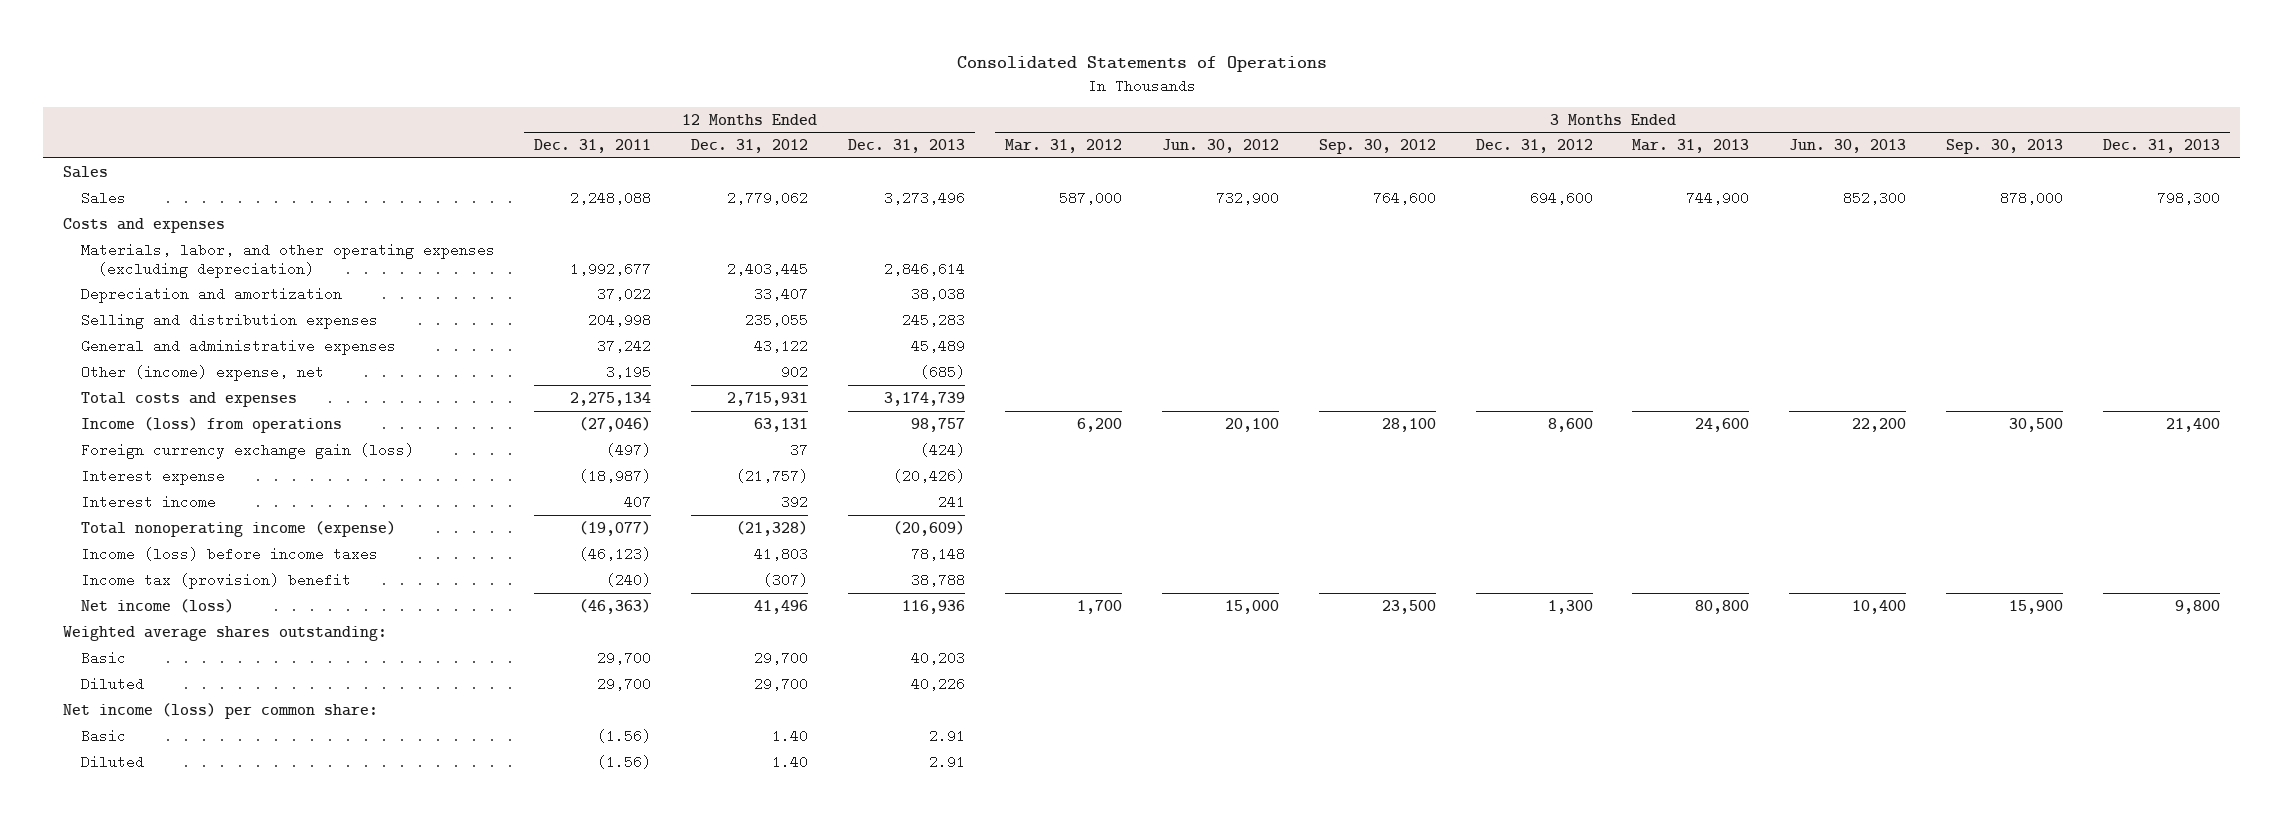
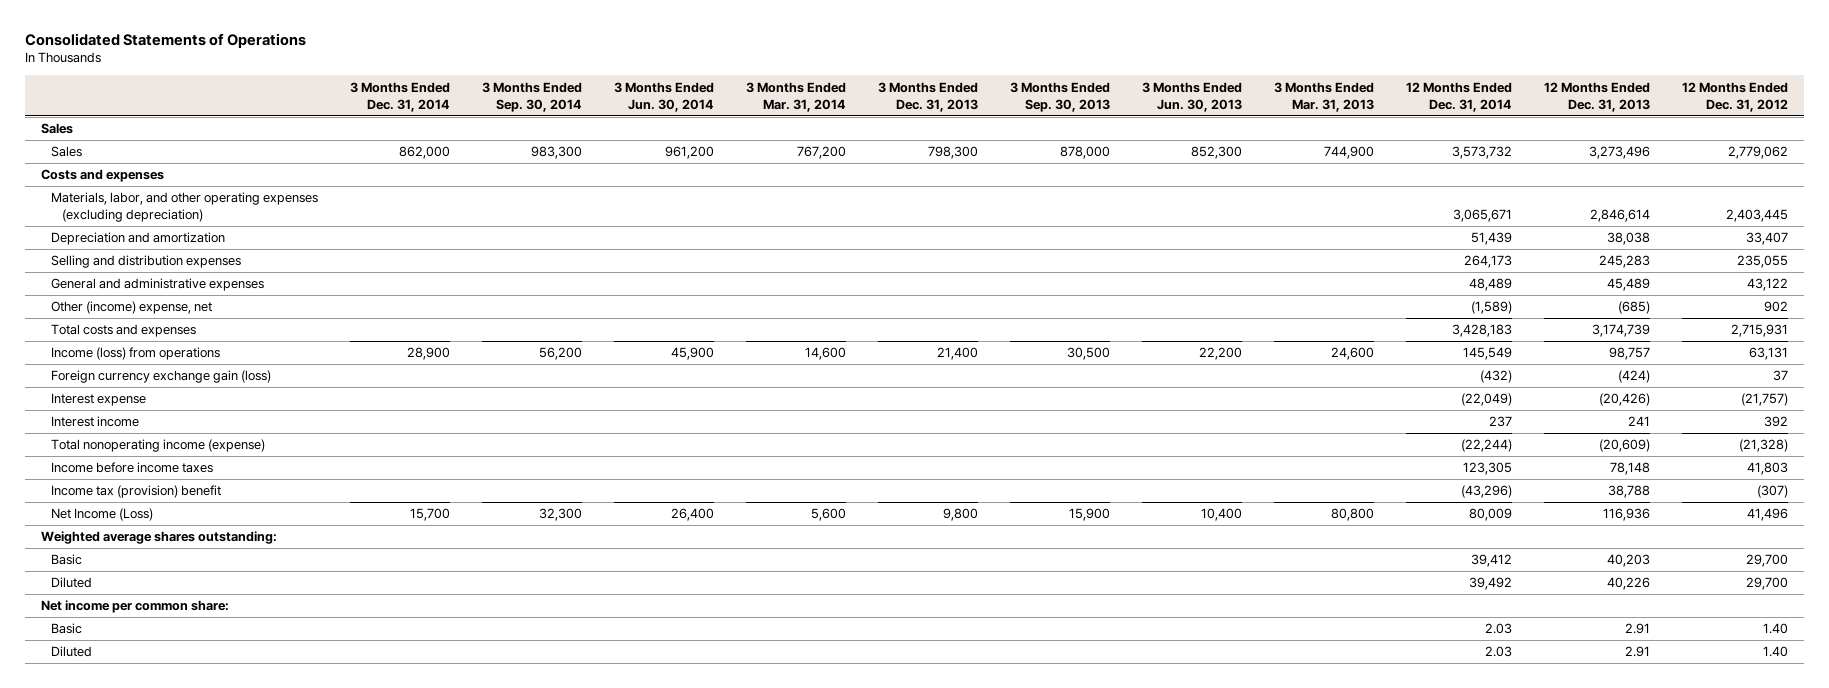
[534,139,652,154] Dec. 31, 2011 -> none
[1005,139,1123,154] Mar. 31, 2012 -> none
[1161,139,1279,154] Jun. 30, 2012 -> none
[1318,139,1436,155] Sep. 30, 2012 -> none
[1475,139,1593,154] Dec. 31, 2012 -> none
none -> [350,81,451,112] 3 Months Ended Dec. 31, 2014
none -> [482,81,583,112] 3 Months Ended Sep. 30, 2014
none -> [614,81,715,112] 3 Months Ended Jun. 30, 2014
none -> [746,81,847,112] 3 Months Ended Mar. 31, 2014
none -> [1406,81,1513,112] 12 Months Ended Dec. 31, 2014
[80,546,378,561] Income (loss) before income taxes -> [51,462,214,474] Income before income taxes
[80,598,234,613] Net income (loss) -> [51,508,154,522] Net Income (Loss)
[63,702,379,719] Net income (loss) per common share: -> [40,600,229,614] Net income per common share:

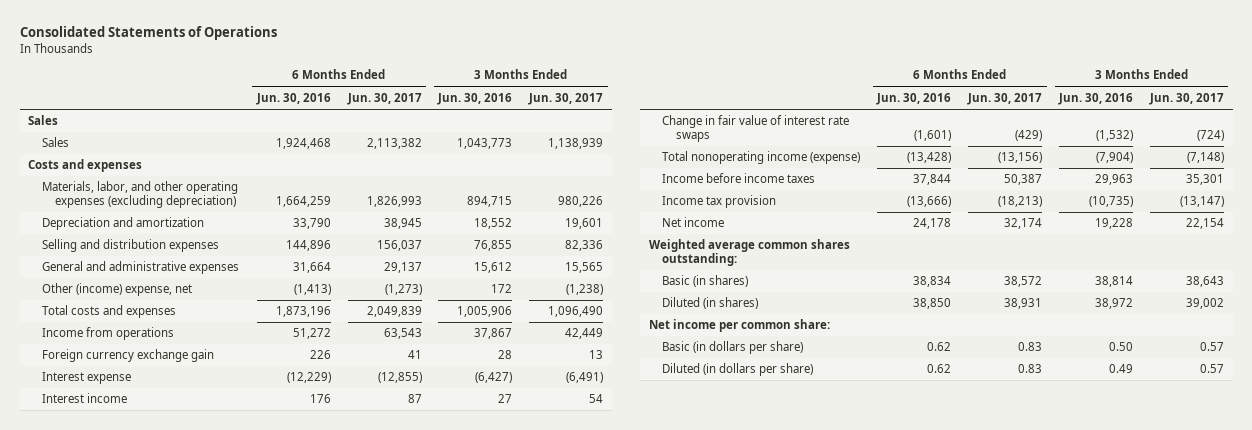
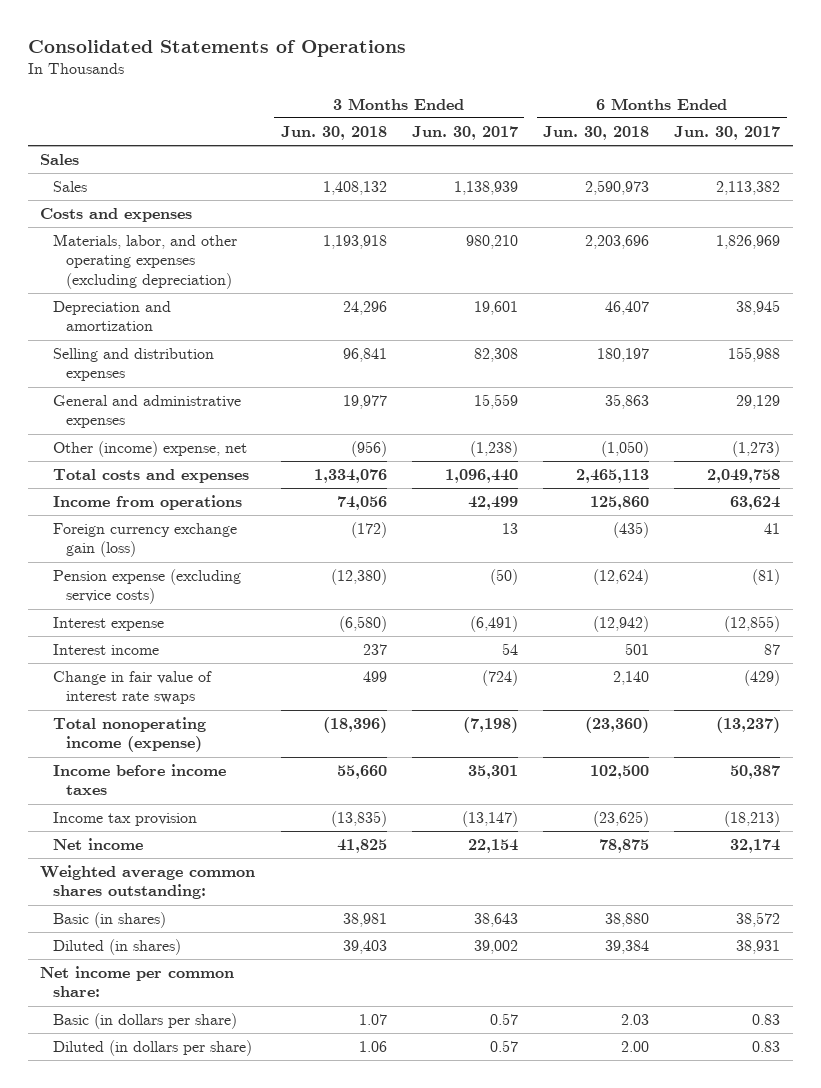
[255,92,331,105] Jun. 30, 2016 -> none
[437,92,513,105] Jun. 30, 2016 -> none
none -> [280,126,387,141] Jun. 30, 2018
none -> [543,126,650,141] Jun. 30, 2018
[366,195,422,207] 1,826,993 -> [716,235,781,250] 1,826,969
[558,195,604,207] 980,226 -> [465,235,518,250] 980,210
[376,240,422,252] 156,037 -> [728,347,781,363] 155,988
[565,240,604,252] 82,336 -> [473,348,518,363] 82,308
[383,262,422,274] 29,137 -> [736,395,781,410] 29,129
[565,262,604,274] 15,565 -> [473,394,518,410] 15,559
[366,306,422,318] 2,049,839 -> [707,469,781,484] 2,049,758
[548,306,604,318] 1,096,490 -> [444,469,518,484] 1,096,440
[383,328,422,340] 63,543 -> [730,496,781,511] 63,624
[565,328,604,340] 42,449 -> [467,496,518,511] 42,499
[41,349,214,363] Foreign currency exchange gain -> [53,523,238,558] Foreign currency exchange gain (loss)
none -> [53,569,242,605] Pension expense (excluding service costs)
[998,152,1043,164] (13,156) -> [716,717,781,734] (13,237)
[1187,152,1225,164] (7,148) -> [462,717,518,734] (7,198)

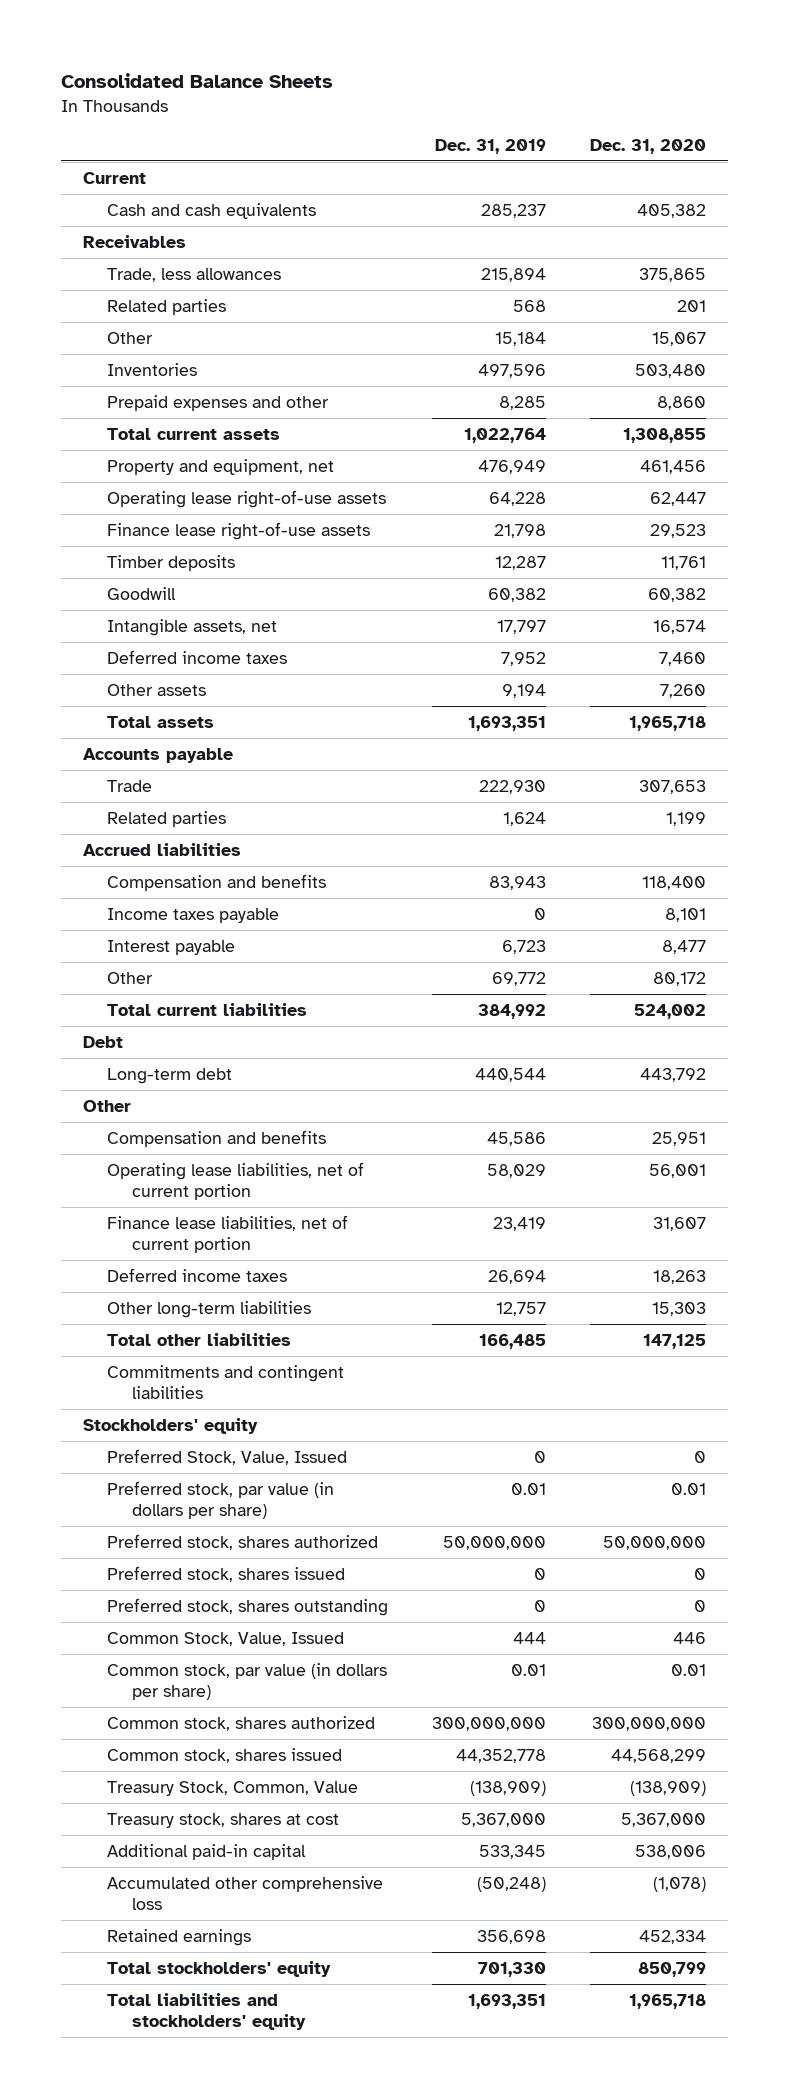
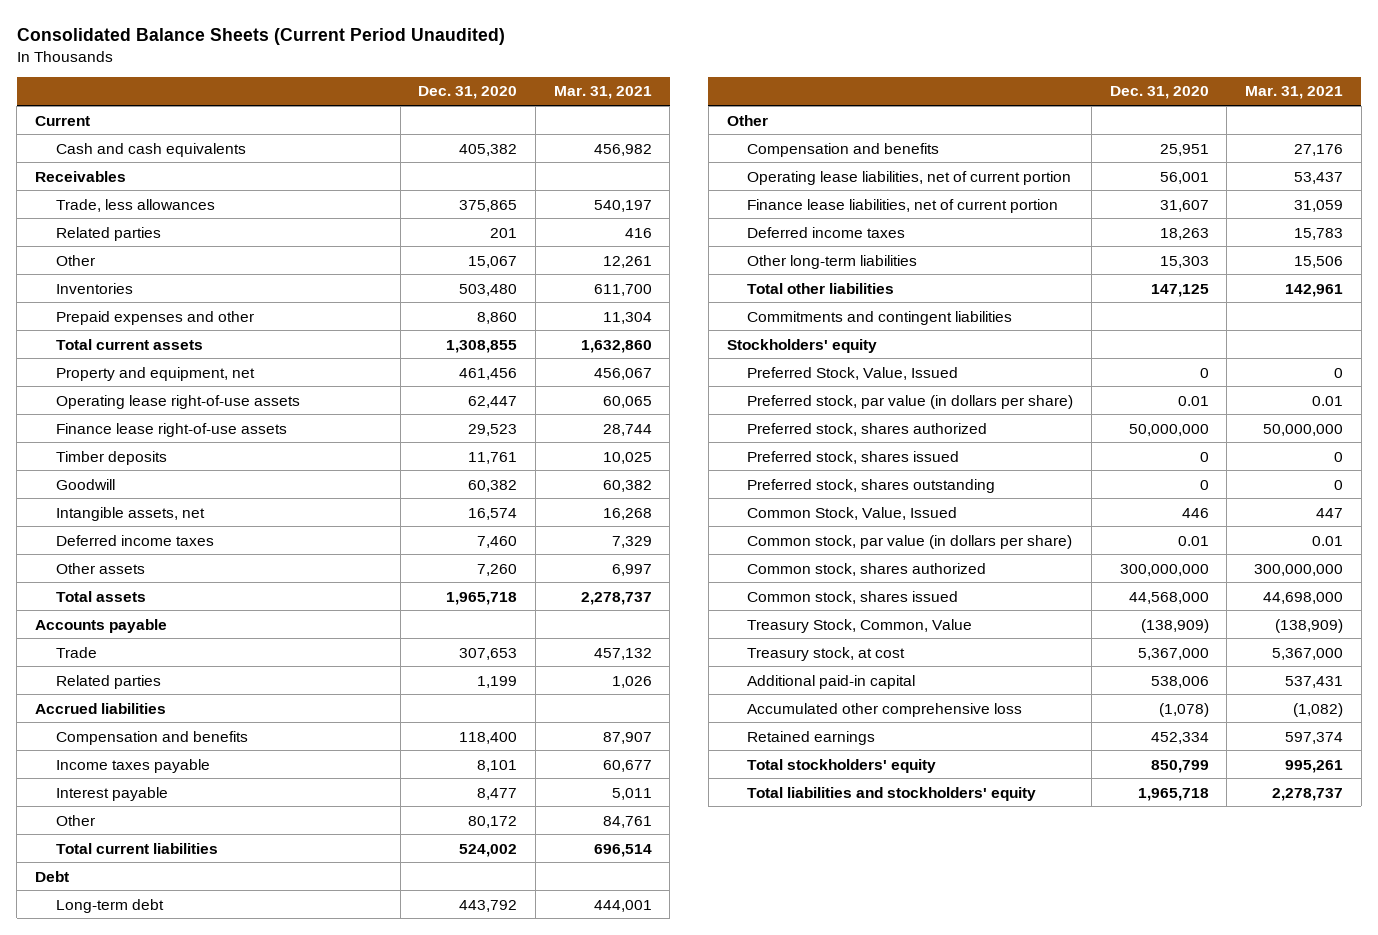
[61,73,334,89] Consolidated Balance Sheets -> [16,27,505,45] Consolidated Balance Sheets (Current Period Unaudited)
[435,139,547,155] Dec. 31, 2019 -> none
none -> [553,86,652,100] Mar. 31, 2021
[610,1748,706,1763] 44,568,299 -> [1128,591,1209,604] 44,568,000
[107,1812,340,1828] Treasury stock, shares at cost -> [747,646,906,661] Treasury stock, at cost

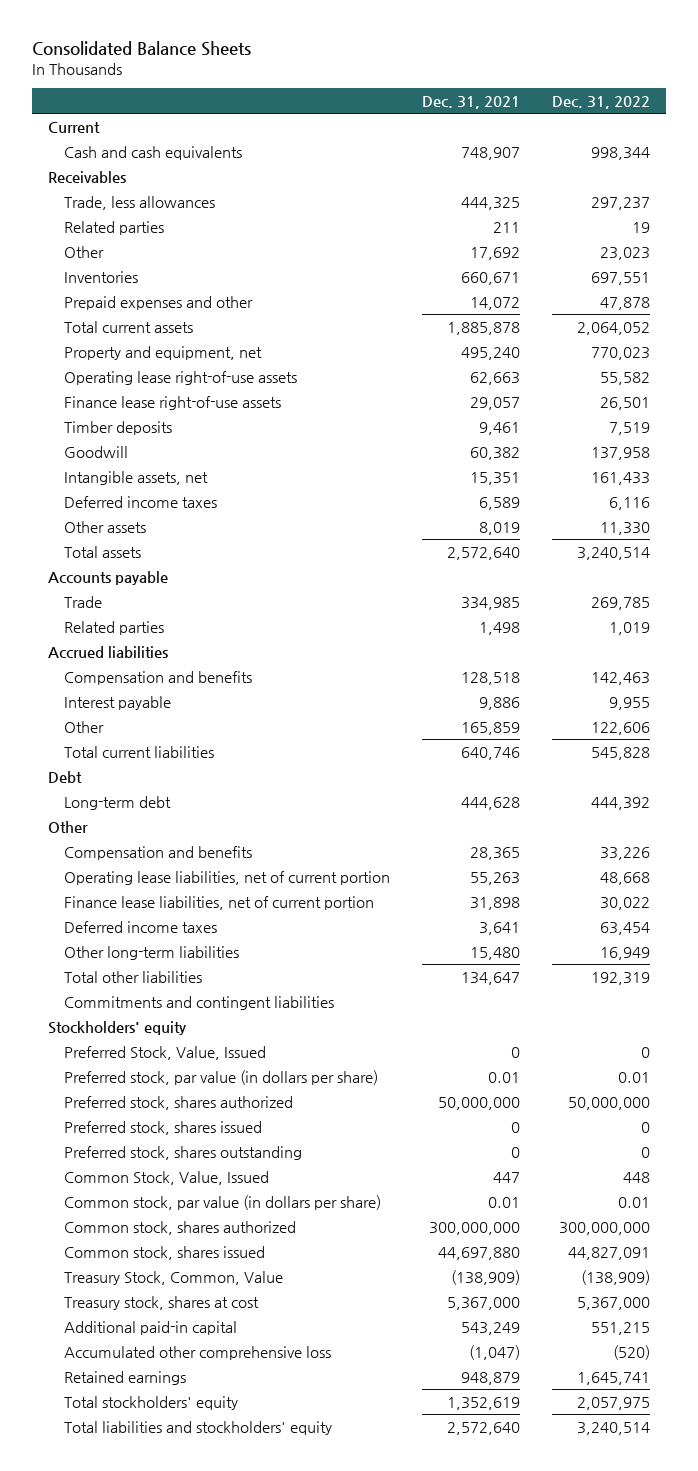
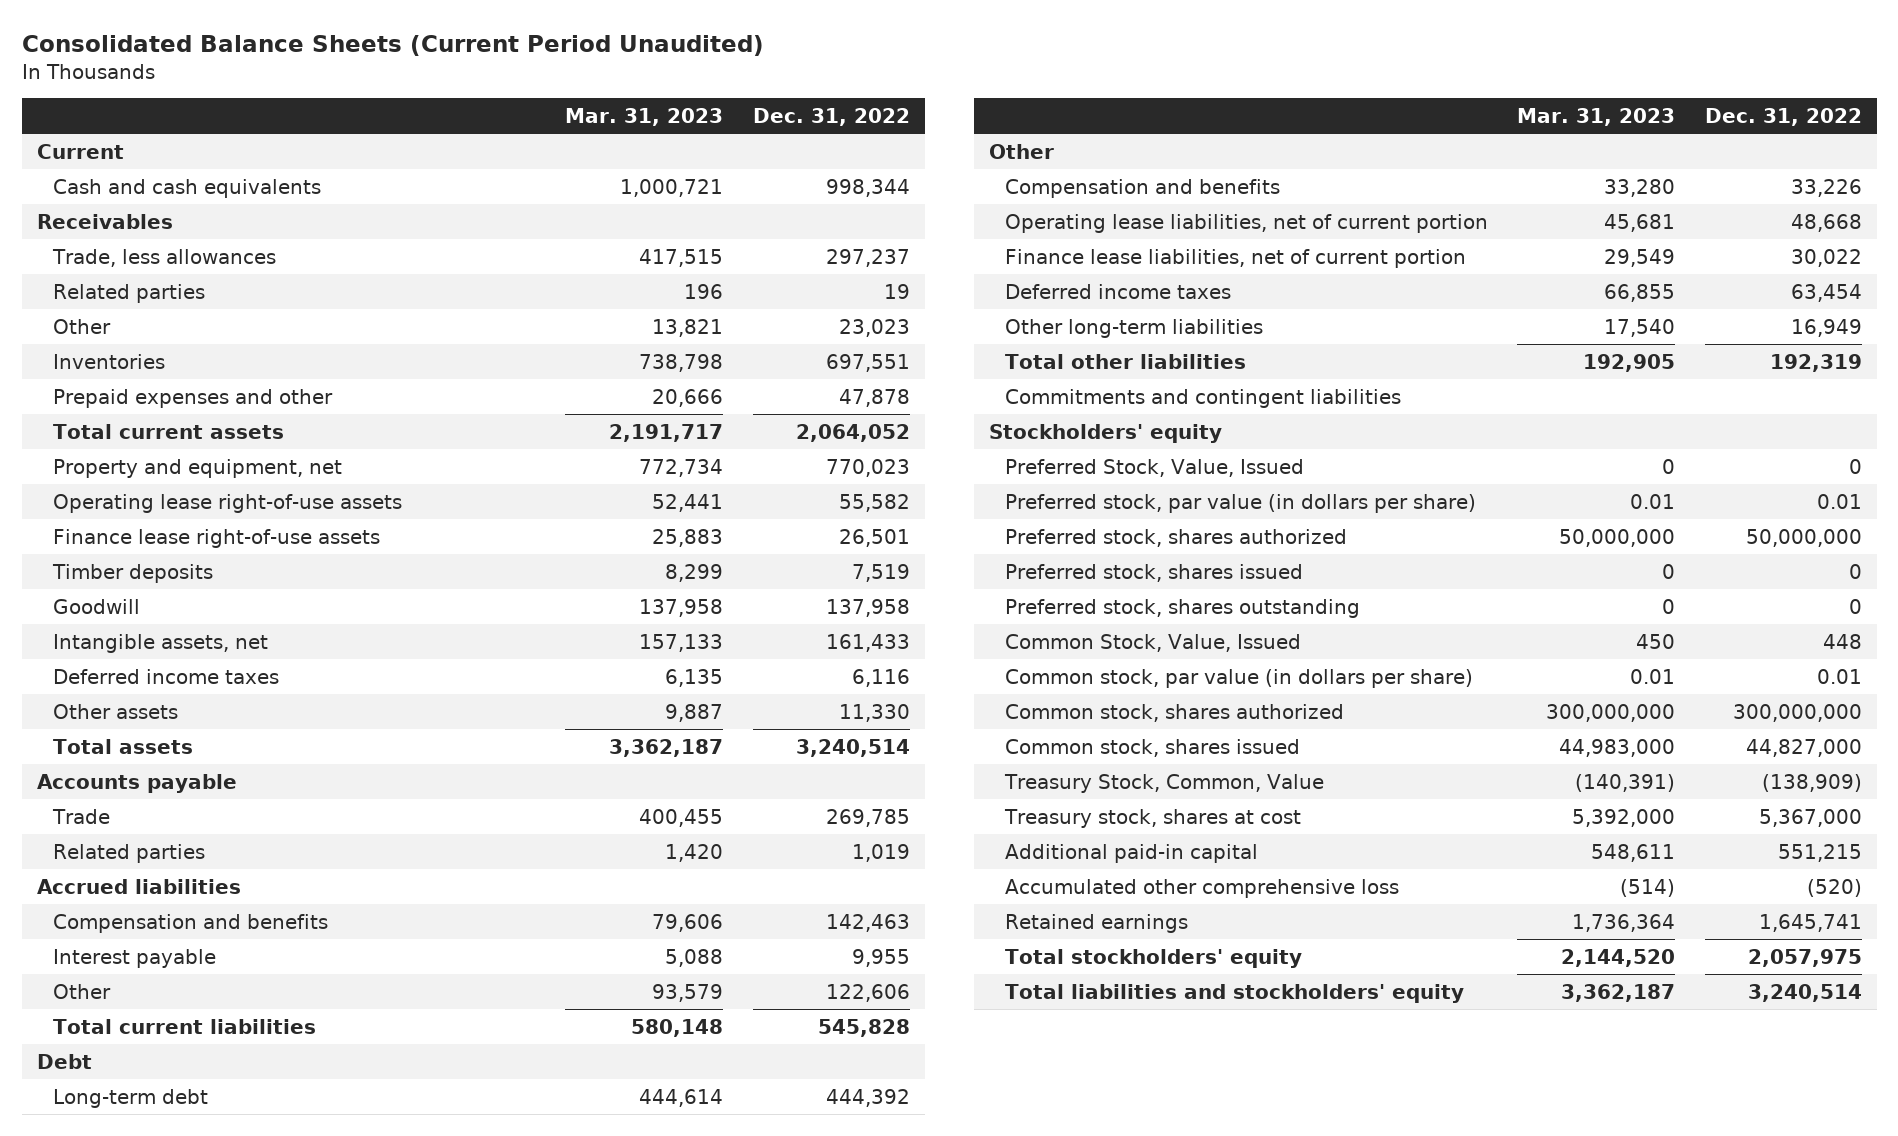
[31,41,251,57] Consolidated Balance Sheets -> [21,35,764,57] Consolidated Balance Sheets (Current Period Unaudited)
[422,95,521,109] Dec. 31, 2021 -> none
none -> [565,107,724,126] Mar. 31, 2023
[568,1246,651,1260] 44,827,091 -> [1745,738,1862,757] 44,827,000

